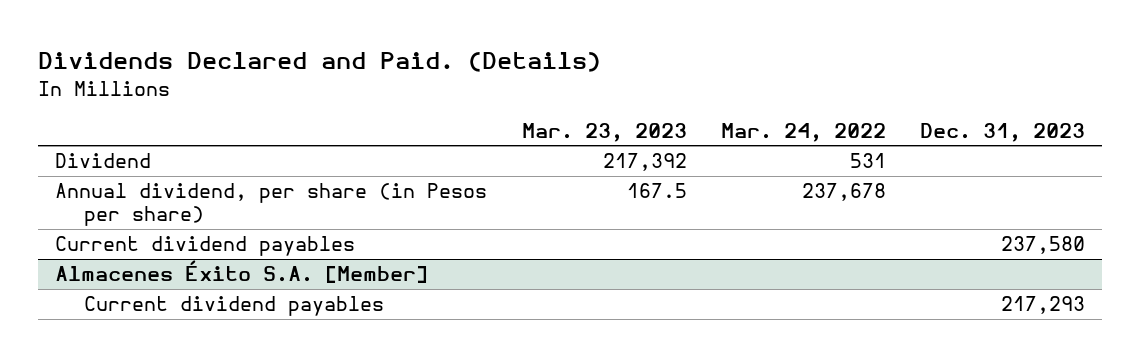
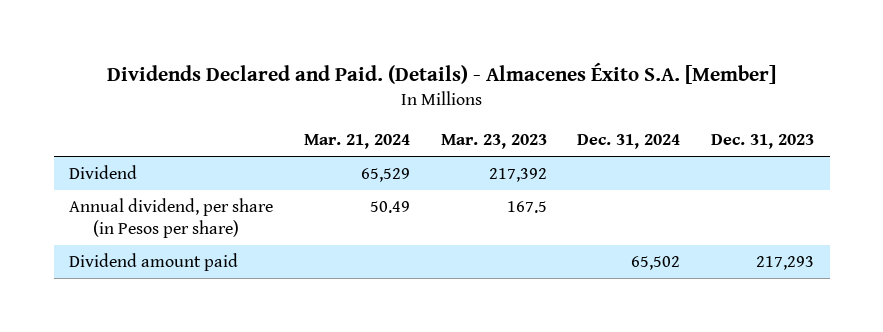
[38,51,602,72] Dividends Declared and Paid. (Details) -> [106,62,776,85] Dividends Declared and Paid. (Details) - Almacenes Éxito S.A. [Member]
[720,122,886,142] Mar. 24, 2022 -> none
none -> [303,134,410,150] Mar. 21, 2024
none -> [577,134,681,150] Dec. 31, 2024
[55,260,429,284] Almacenes Éxito S.A. [Member] -> none
[83,296,384,317] Current dividend payables -> none
[55,236,356,257] Current dividend payables -> [69,253,239,272] Dividend amount paid
[1000,236,1085,255] 237,580 -> [756,256,815,271] 217,293

